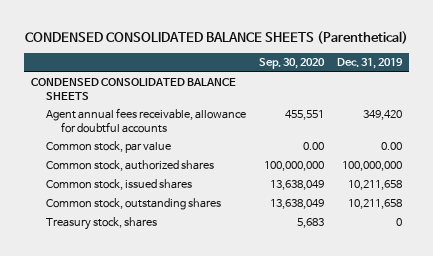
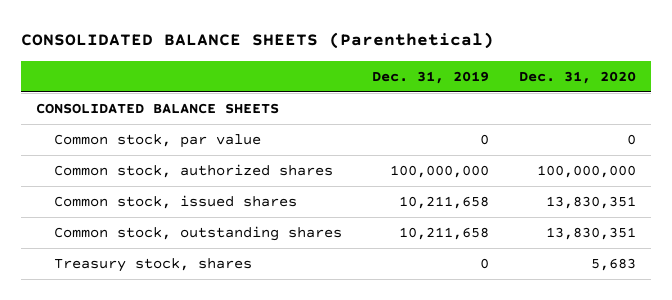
[24,30,408,44] CONDENSED CONSOLIDATED BALANCE SHEETS (Parenthetical) -> [20,32,494,50] CONSOLIDATED BALANCE SHEETS (Parenthetical)
[258,58,325,70] Sep. 30, 2020 -> none
none -> [519,70,637,84] Dec. 31, 2020
[45,108,246,133] Agent annual fees receivable, allowance for doubtful accounts -> none
[30,78,236,100] CONDENSED CONSOLIDATED BALANCE SHEETS -> [36,103,280,115] CONSOLIDATED BALANCE SHEETS
[381,142,403,151] 0.00 -> [479,134,489,146] 0

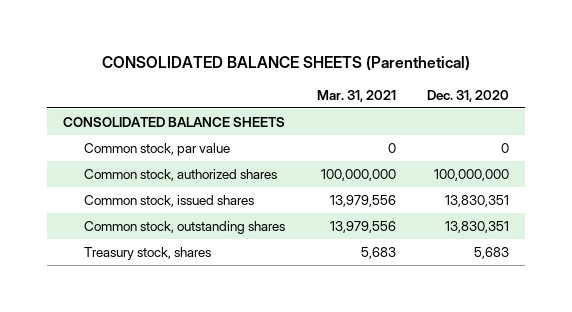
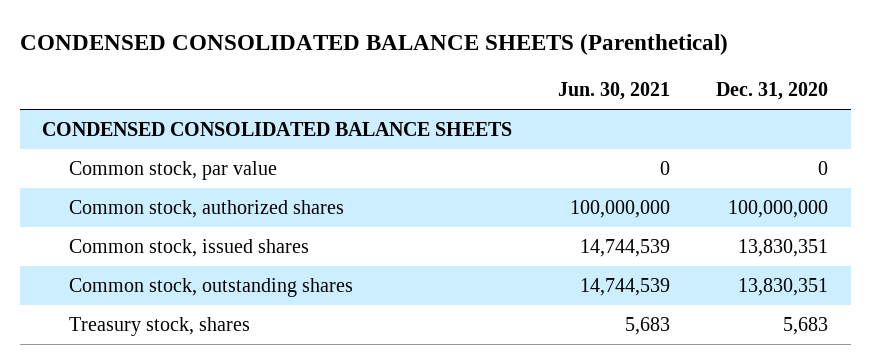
[101,55,470,71] CONSOLIDATED BALANCE SHEETS (Parenthetical) -> [19,34,728,56] CONDENSED CONSOLIDATED BALANCE SHEETS (Parenthetical)
[316,89,396,102] Mar. 31, 2021 -> none
none -> [558,82,671,101] Jun. 30, 2021
[62,116,285,127] CONSOLIDATED BALANCE SHEETS -> [42,121,513,136] CONDENSED CONSOLIDATED BALANCE SHEETS

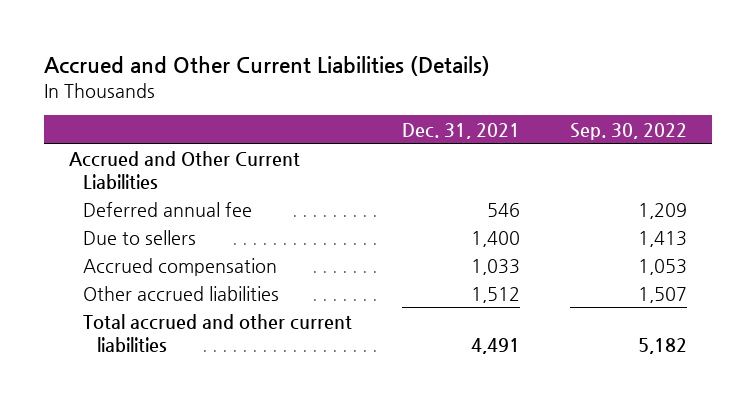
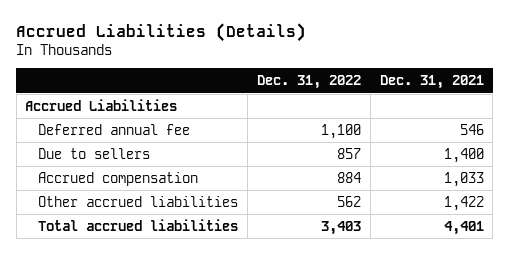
[44,56,491,77] Accrued and Other Current Liabilities (Details) -> [16,22,307,42] Accrued Liabilities (Details)
[569,122,687,140] Sep. 30, 2022 -> none
none -> [256,75,361,90] Dec. 31, 2022
[69,150,301,189] Accrued and Other Current Liabilities -> [25,98,178,111] Accrued Liabilities
[470,286,520,303] 1,512 -> [443,195,484,211] 1,422
[83,313,353,352] Total accrued and other current liabilities -> [38,218,239,231] Total accrued liabilities
[470,337,520,354] 4,491 -> [443,220,484,235] 4,401

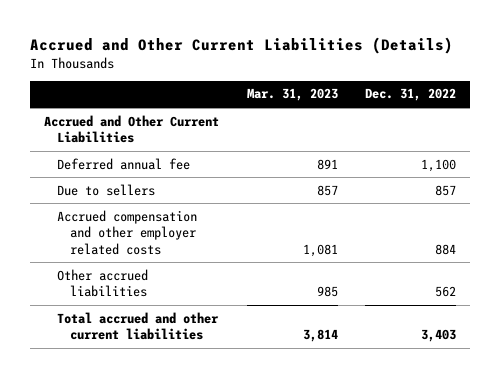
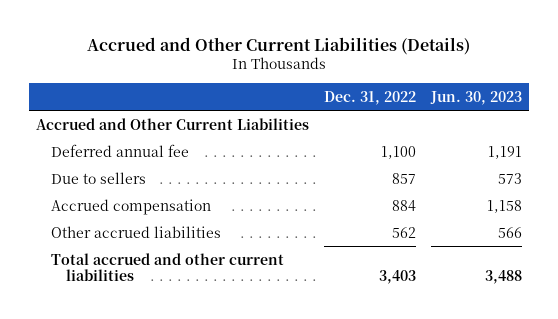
[246,88,338,102] Mar. 31, 2023 -> none
none -> [429,90,522,105] Jun. 30, 2023
[57,209,198,255] Accrued compensation and other employer related costs -> [51,198,212,215] Accrued compensation

